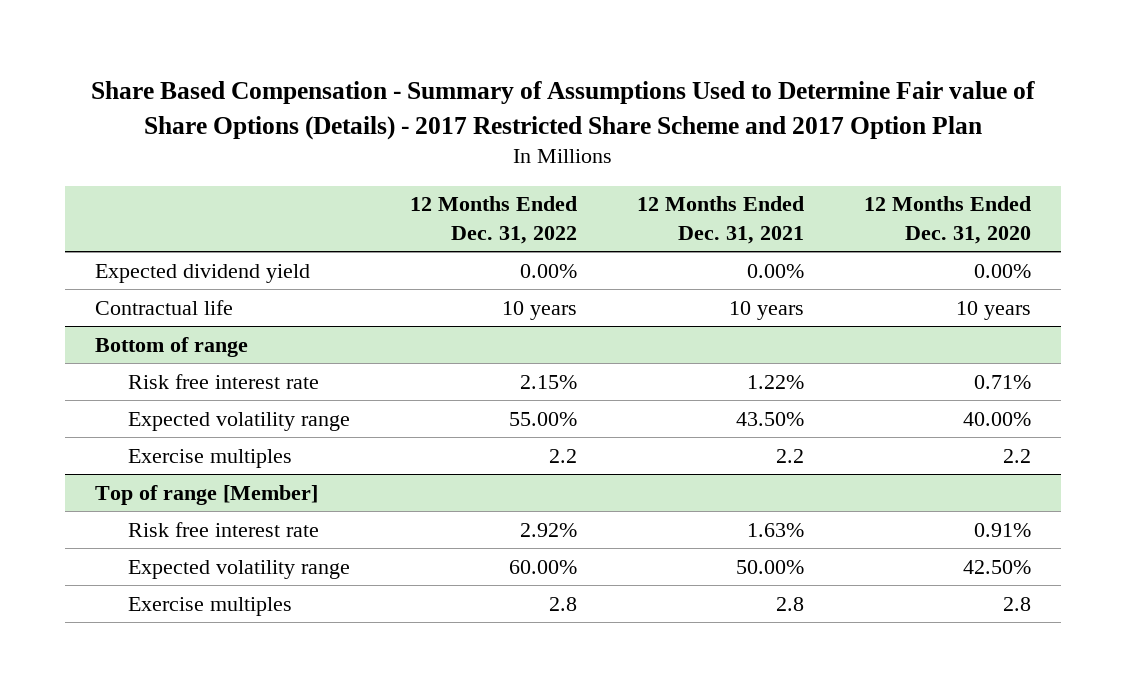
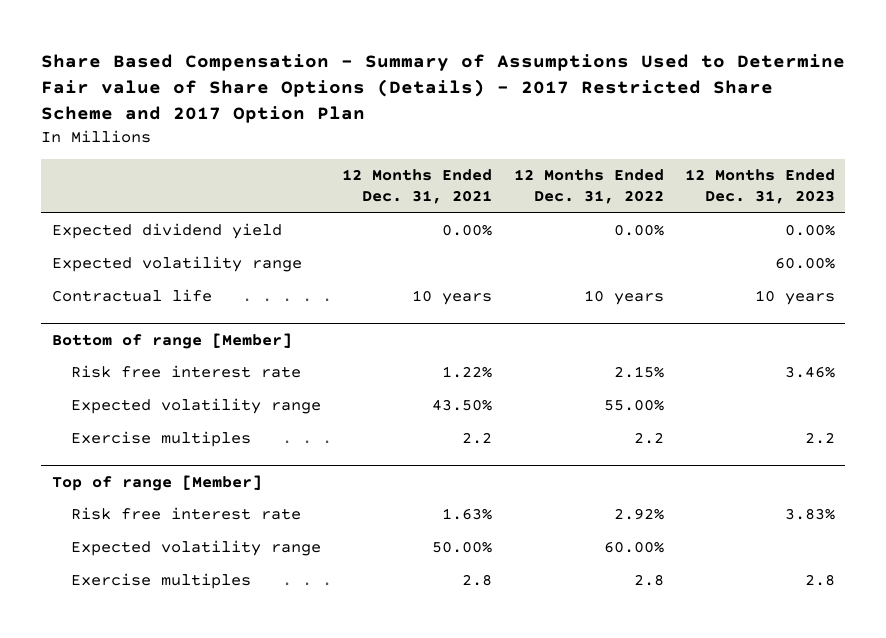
[863,196,1031,244] 12 Months Ended Dec. 31, 2020 -> none
none -> [684,169,835,205] 12 Months Ended Dec. 31, 2023
none -> [51,256,302,273] Expected volatility range
[94,336,248,357] Bottom of range -> [51,332,292,349] Bottom of range [Member]

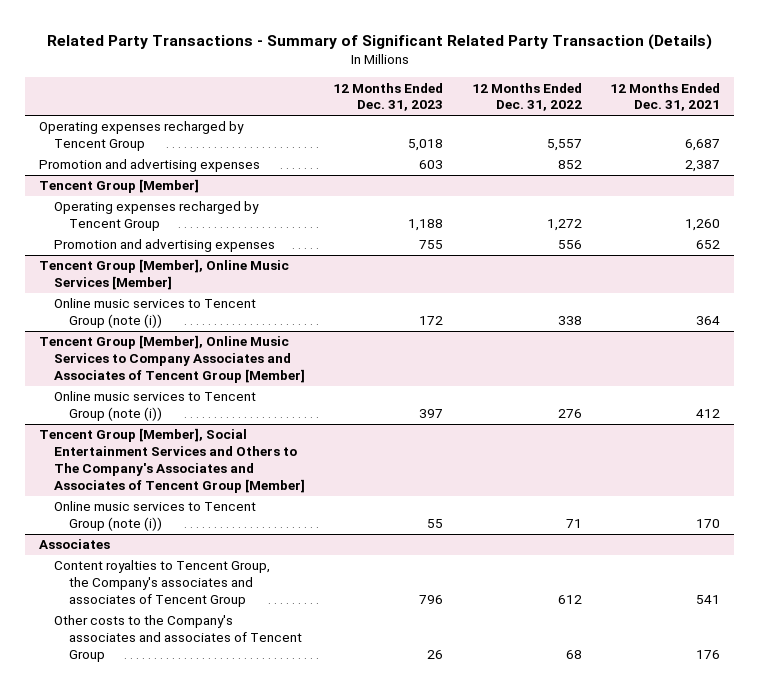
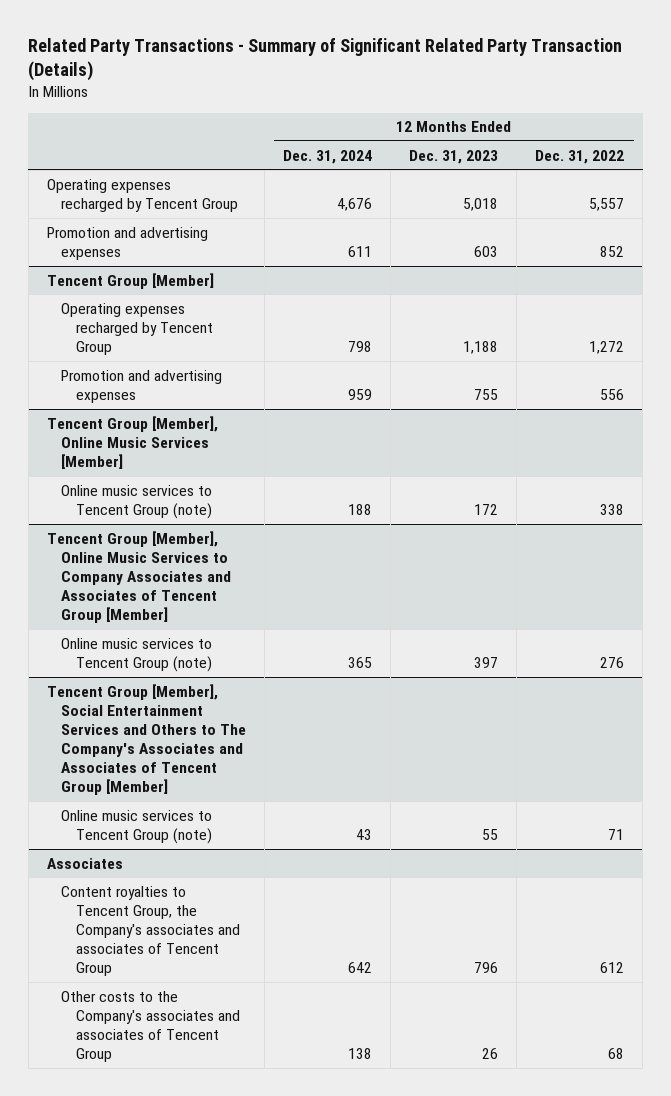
[610,82,721,112] 12 Months Ended Dec. 31, 2021 -> none
none -> [283,149,373,164] Dec. 31, 2024
[54,298,257,329] Online music services to Tencent Group (note (i)) -> [61,484,213,519] Online music services to Tencent Group (note)
[54,391,257,422] Online music services to Tencent Group (note (i)) -> [61,637,213,672] Online music services to Tencent Group (note)
[54,501,257,532] Online music services to Tencent Group (note (i)) -> [61,809,213,844] Online music services to Tencent Group (note)

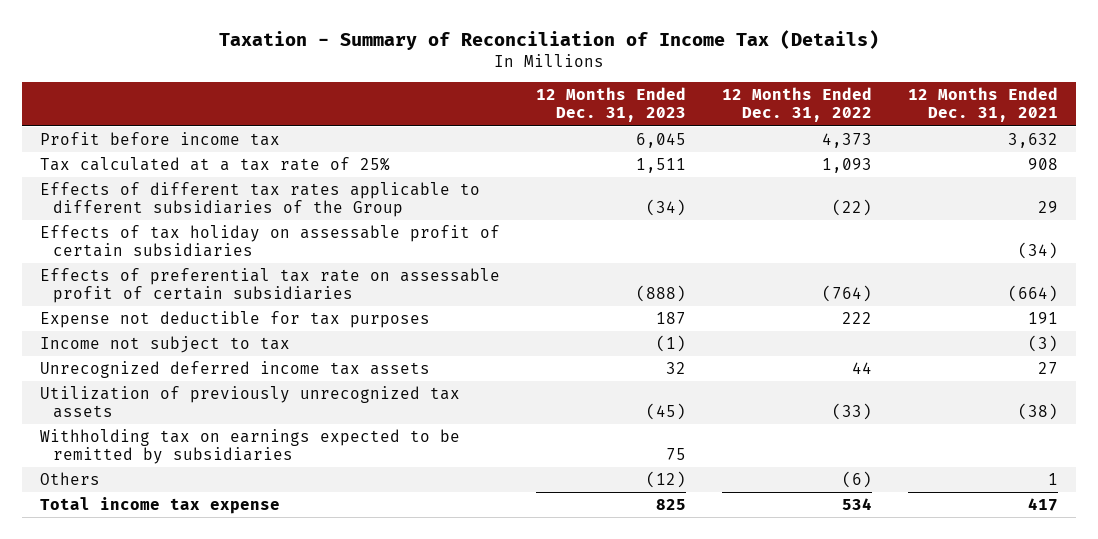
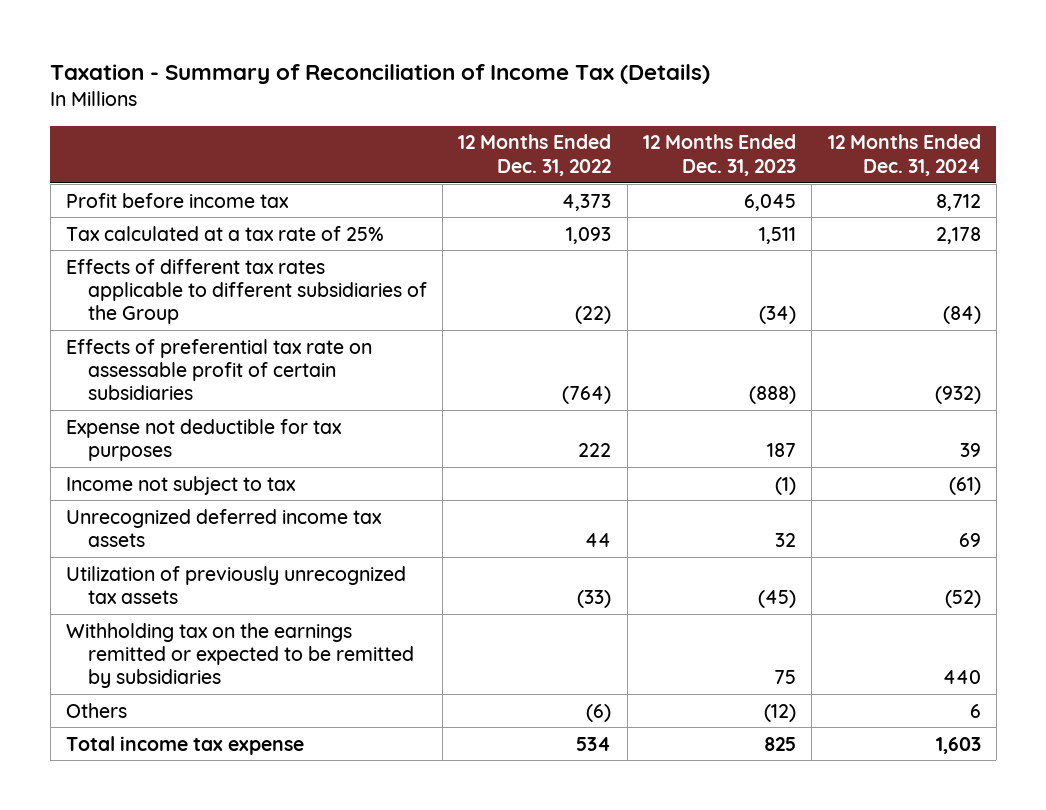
[908,87,1059,123] 12 Months Ended Dec. 31, 2021 -> none
none -> [827,134,981,176] 12 Months Ended Dec. 31, 2024
[40,225,501,258] Effects of tax holiday on assessable profit of certain subsidiaries -> none
[40,429,461,465] Withholding tax on earnings expected to be remitted by subsidiaries -> [65,622,414,689] Withholding tax on the earnings remitted or expected to be remitted by subsidiaries

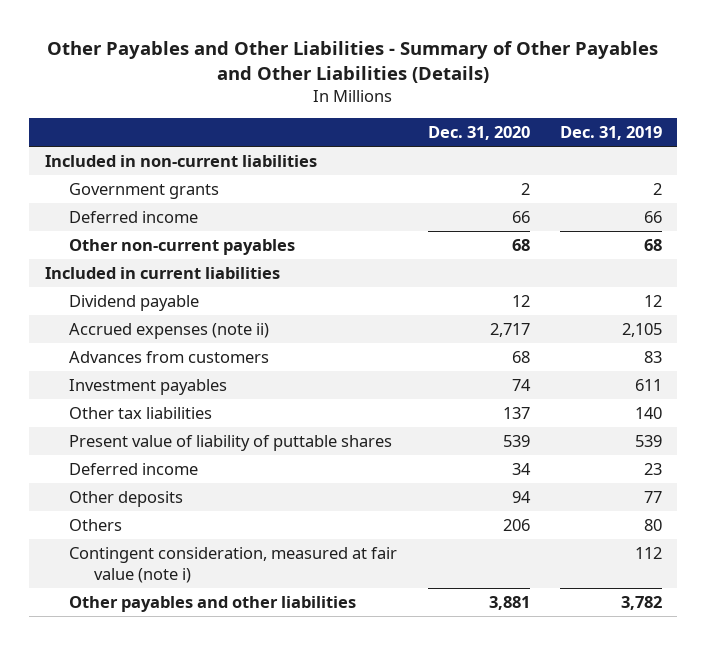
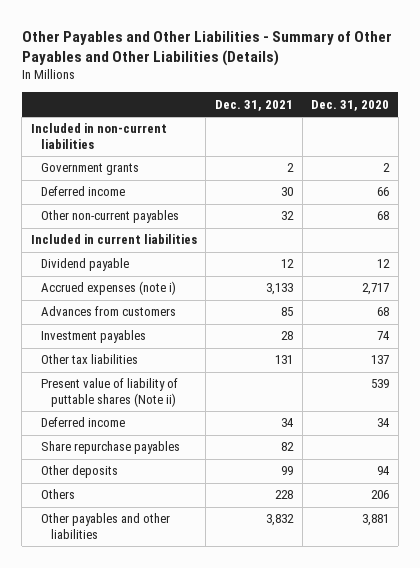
[560,126,663,141] Dec. 31, 2019 -> none
none -> [215,99,294,111] Dec. 31, 2021
[69,322,270,339] Accrued expenses (note ii) -> [41,281,177,296] Accrued expenses (note i)
[69,434,393,451] Present value of liability of puttable shares -> [41,378,179,407] Present value of liability of puttable shares (Note ii)
none -> [41,441,181,455] Share repurchase payables
[69,546,398,583] Contingent consideration, measured at fair value (note i) -> none

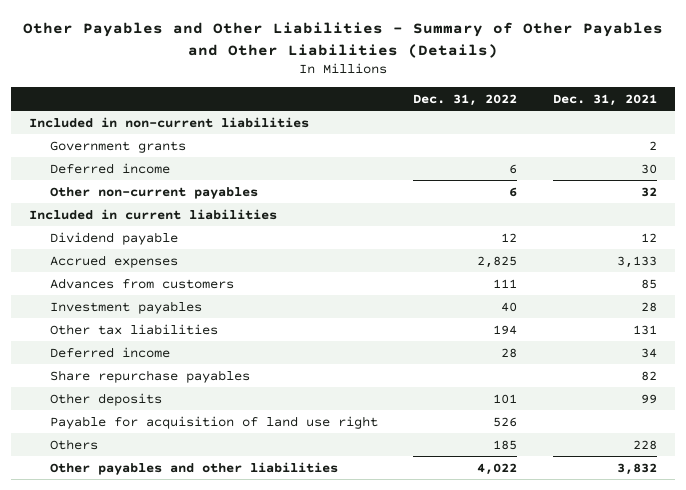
[311,99,390,111] Dec. 31, 2020 -> none
none -> [413,93,518,106] Dec. 31, 2022
[41,281,177,296] Accrued expenses (note i) -> [49,254,178,268] Accrued expenses
[41,378,179,407] Present value of liability of puttable shares (Note ii) -> none
none -> [49,415,378,429] Payable for acquisition of land use right

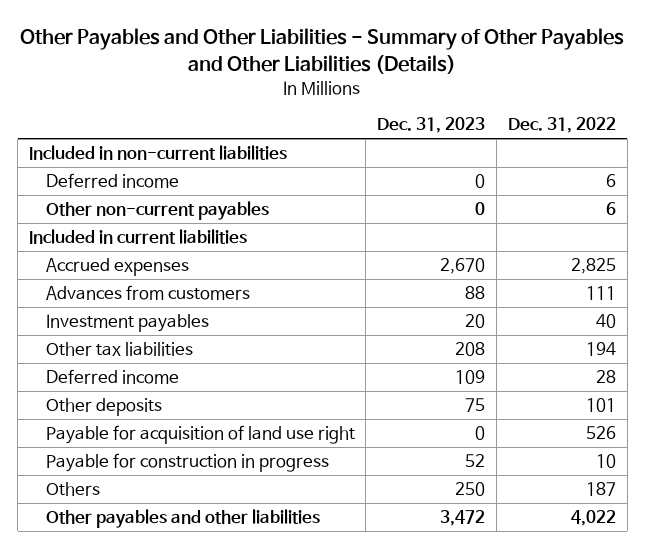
[552,93,657,106] Dec. 31, 2021 -> none
none -> [377,117,486,134] Dec. 31, 2023
[49,140,186,153] Government grants -> none
[49,231,178,245] Dividend payable -> none
[49,369,250,383] Share repurchase payables -> none
none -> [45,452,329,472] Payable for construction in progress
[493,439,518,450] 185 -> [585,481,616,496] 187

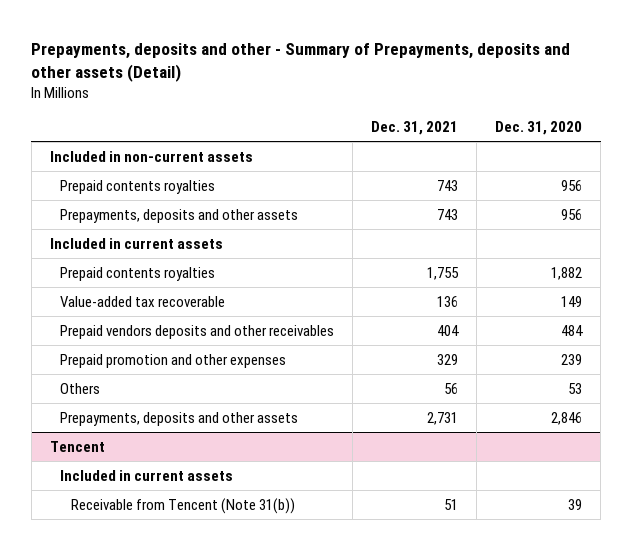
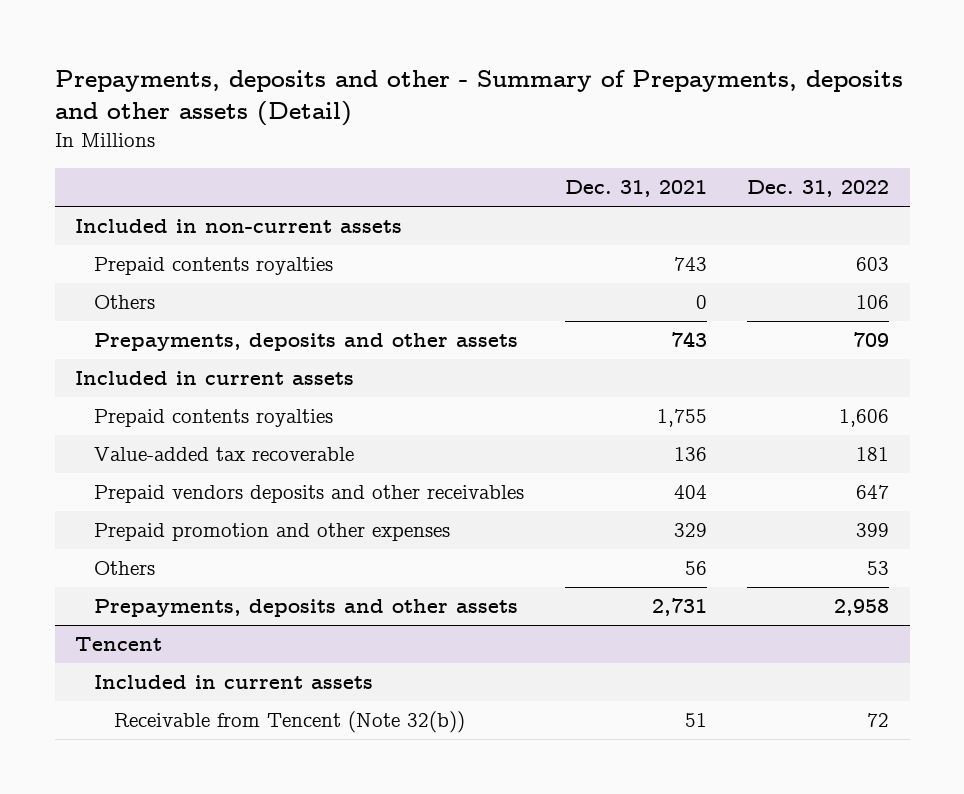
[495,121,583,136] Dec. 31, 2020 -> none
none -> [747,180,890,198] Dec. 31, 2022
none -> [94,295,156,310] Others
[70,497,295,514] Receivable from Tencent (Note 31(b)) -> [113,711,465,734] Receivable from Tencent (Note 32(b))

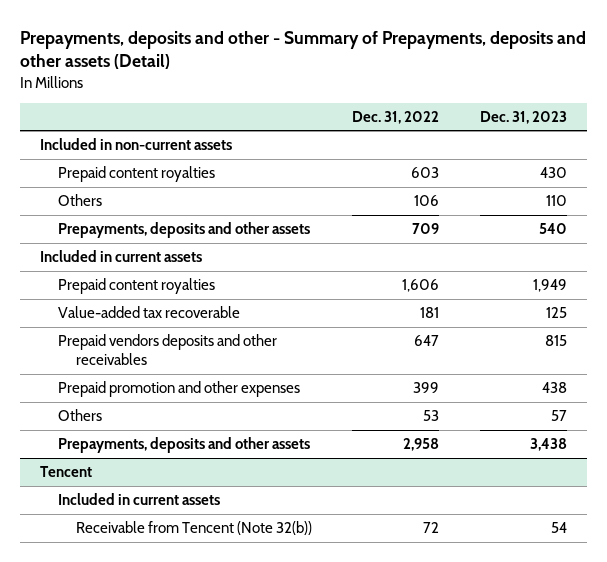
[564,180,707,198] Dec. 31, 2021 -> none
none -> [479,111,567,125] Dec. 31, 2023
[94,257,334,276] Prepaid contents royalties -> [57,166,215,183] Prepaid content royalties
[94,409,334,428] Prepaid contents royalties -> [57,278,215,295] Prepaid content royalties

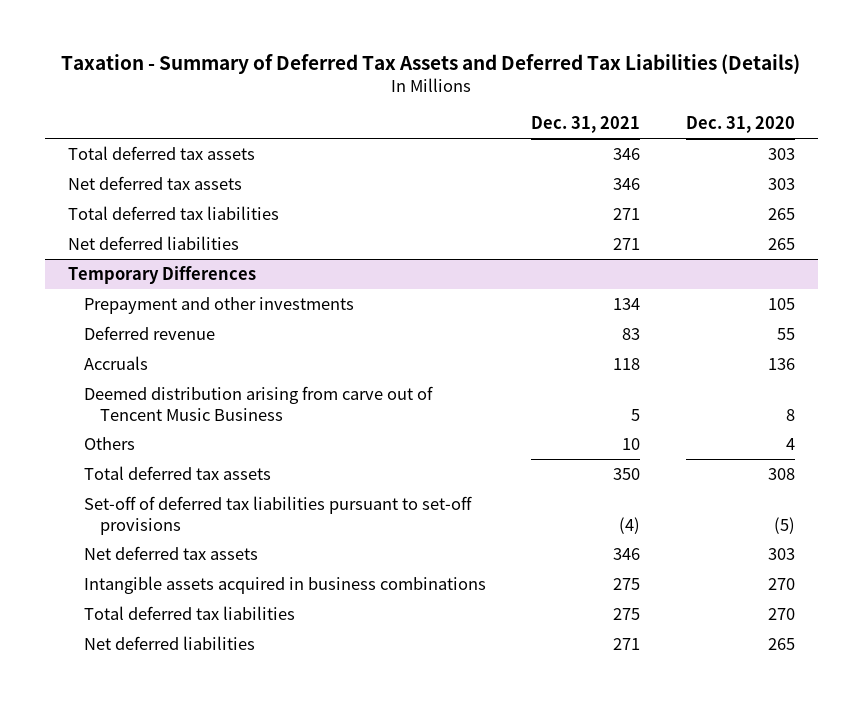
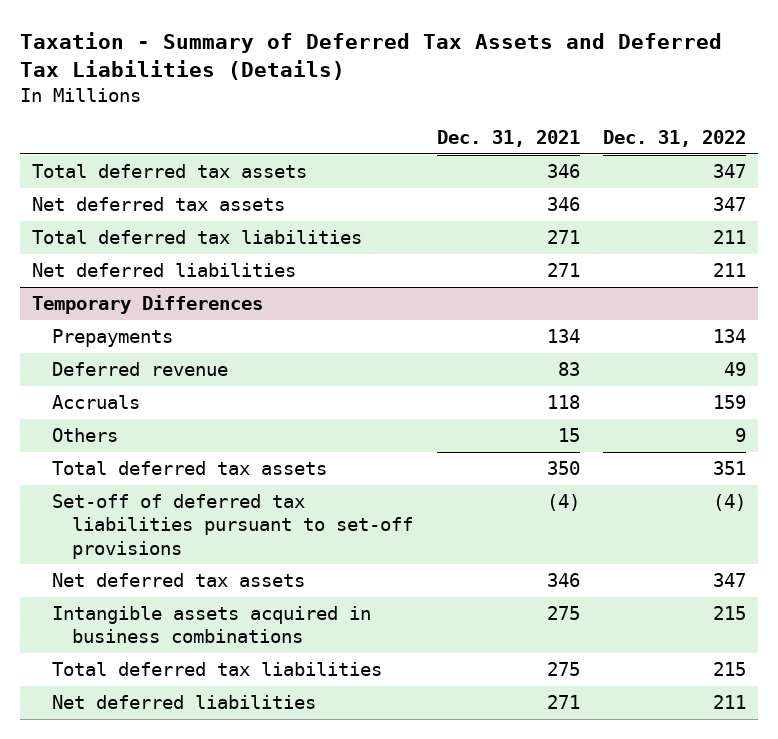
[685,116,795,134] Dec. 31, 2020 -> none
none -> [603,129,747,147] Dec. 31, 2022
[83,296,354,314] Prepayment and other investments -> [51,329,173,348] Prepayments
[83,385,433,421] Deemed distribution arising from carve out of Tencent Music Business -> none
[622,437,641,450] 10 -> [557,428,580,443] 15

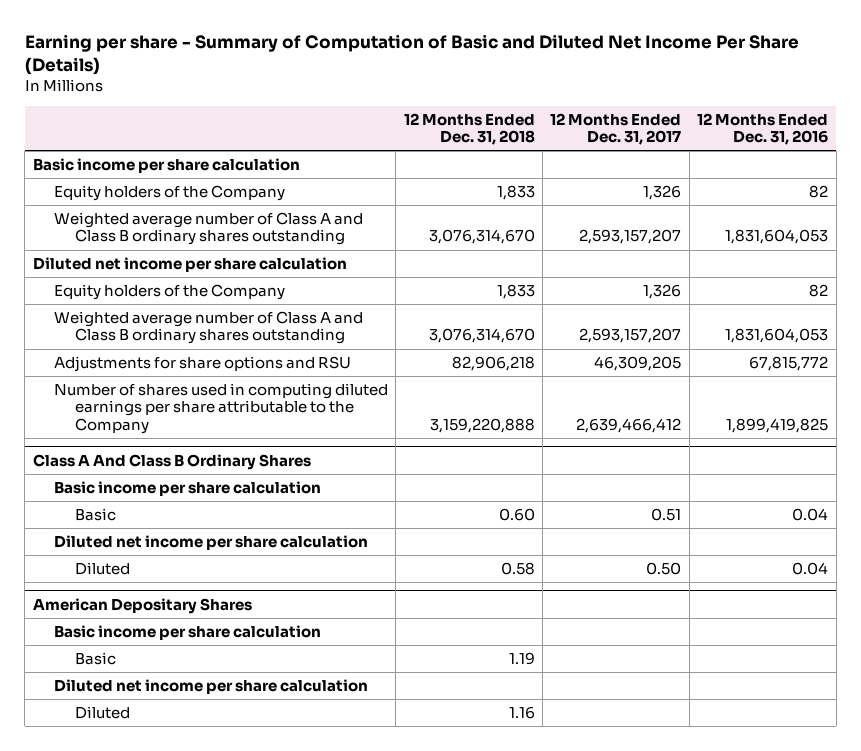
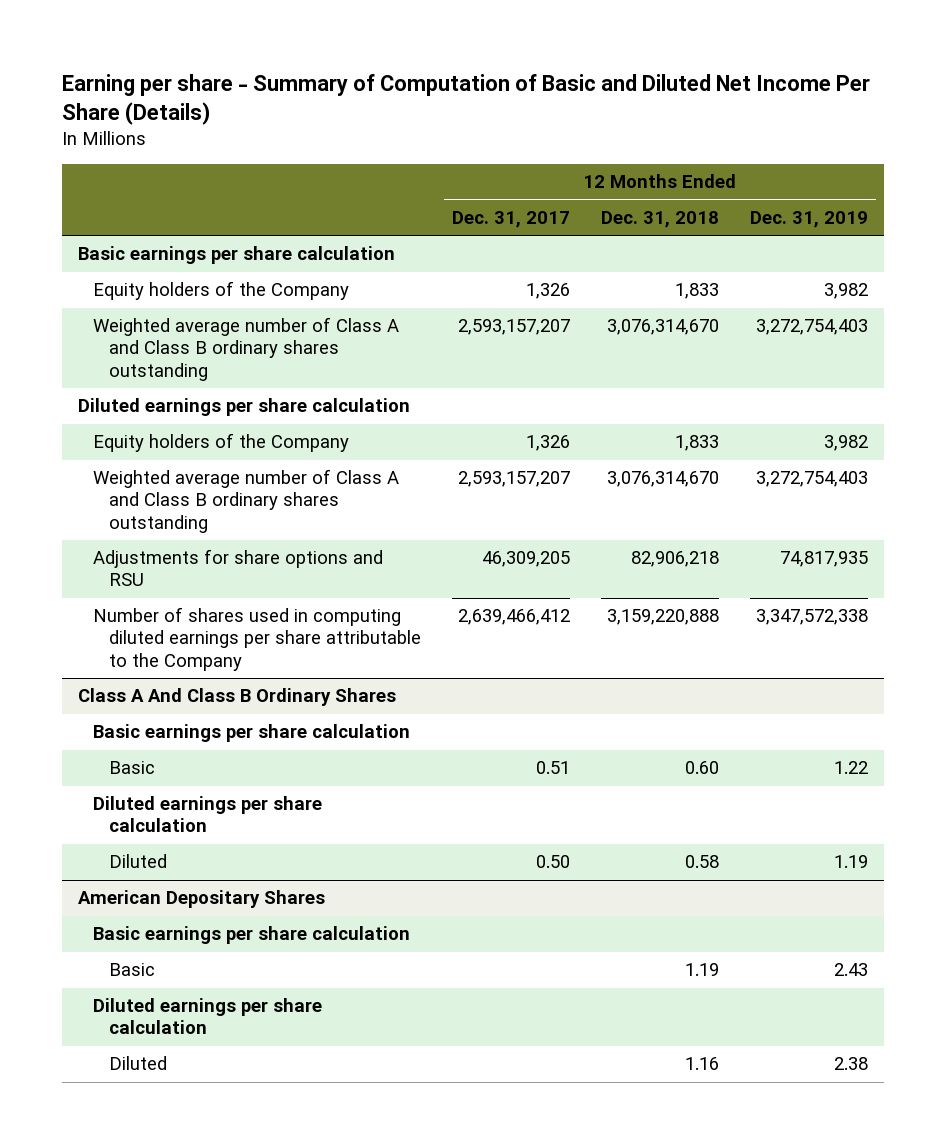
[697,112,829,146] 12 Months Ended Dec. 31, 2016 -> none
none -> [750,211,869,229] Dec. 31, 2019
[32,157,300,173] Basic income per share calculation -> [77,246,395,265] Basic earnings per share calculation
[32,256,347,272] Diluted net income per share calculation -> [77,398,410,417] Diluted earnings per share calculation
[53,480,321,496] Basic income per share calculation -> [93,724,411,743] Basic earnings per share calculation
[53,534,368,550] Diluted net income per share calculation -> [93,796,323,833] Diluted earnings per share calculation
[53,624,321,640] Basic income per share calculation -> [93,926,411,945] Basic earnings per share calculation
[53,678,368,694] Diluted net income per share calculation -> [93,998,323,1035] Diluted earnings per share calculation

